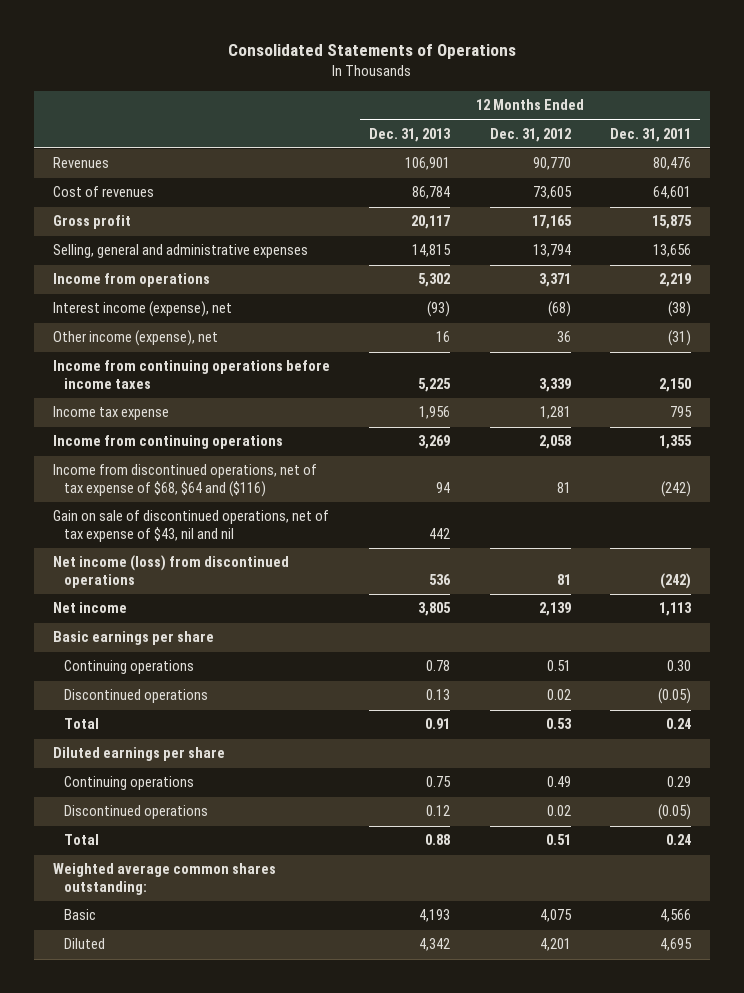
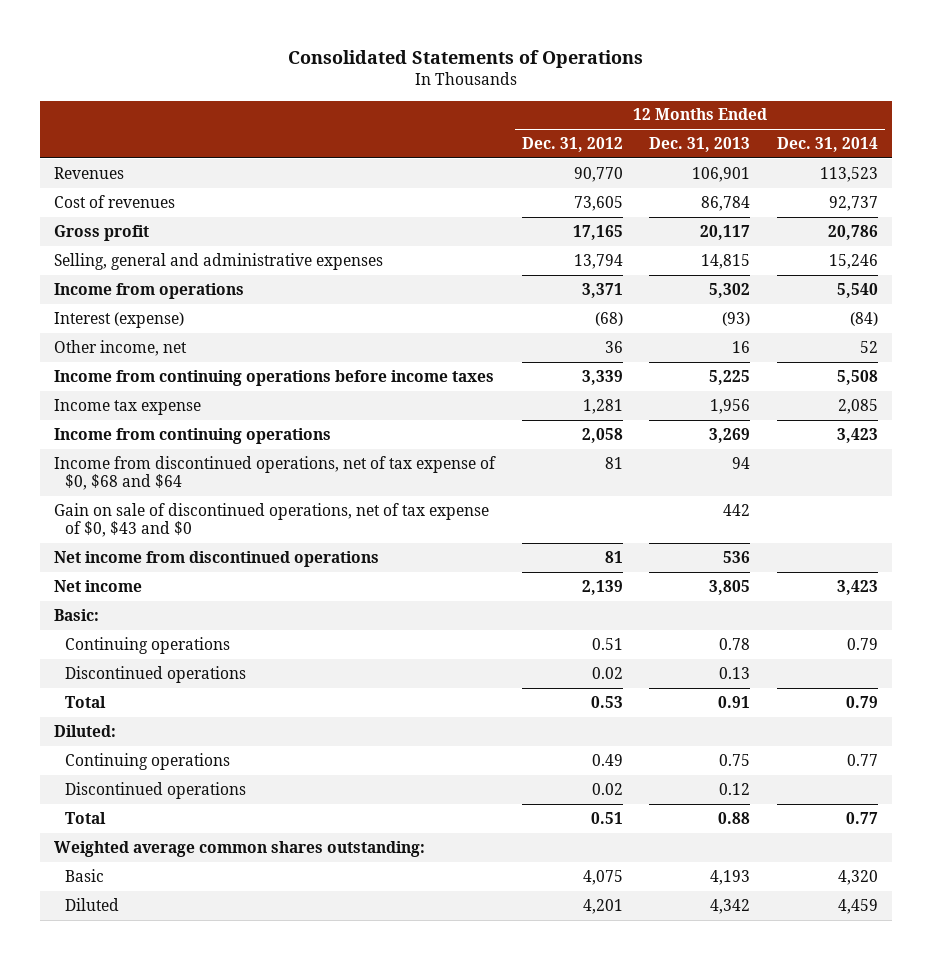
[609,127,691,142] Dec. 31, 2011 -> none
none -> [777,136,879,152] Dec. 31, 2014
[53,301,233,318] Interest income (expense), net -> [53,311,184,328] Interest (expense)
[53,330,219,347] Other income (expense), net -> [53,339,187,356] Other income, net
[53,464,318,497] Income from discontinued operations, net of tax expense of $68, $64 and ($116) -> [53,455,496,491] Income from discontinued operations, net of tax expense of $0, $68 and $64
[53,510,330,542] Gain on sale of discontinued operations, net of tax expense of $43, nil and nil -> [53,502,489,538] Gain on sale of discontinued operations, net of tax expense of $0, $43 and $0
[53,555,290,588] Net income (loss) from discontinued operations -> [53,550,379,567] Net income from discontinued operations
[53,631,215,646] Basic earnings per share -> [53,608,99,621] Basic:
[53,747,226,762] Diluted earnings per share -> [53,724,116,737] Diluted:

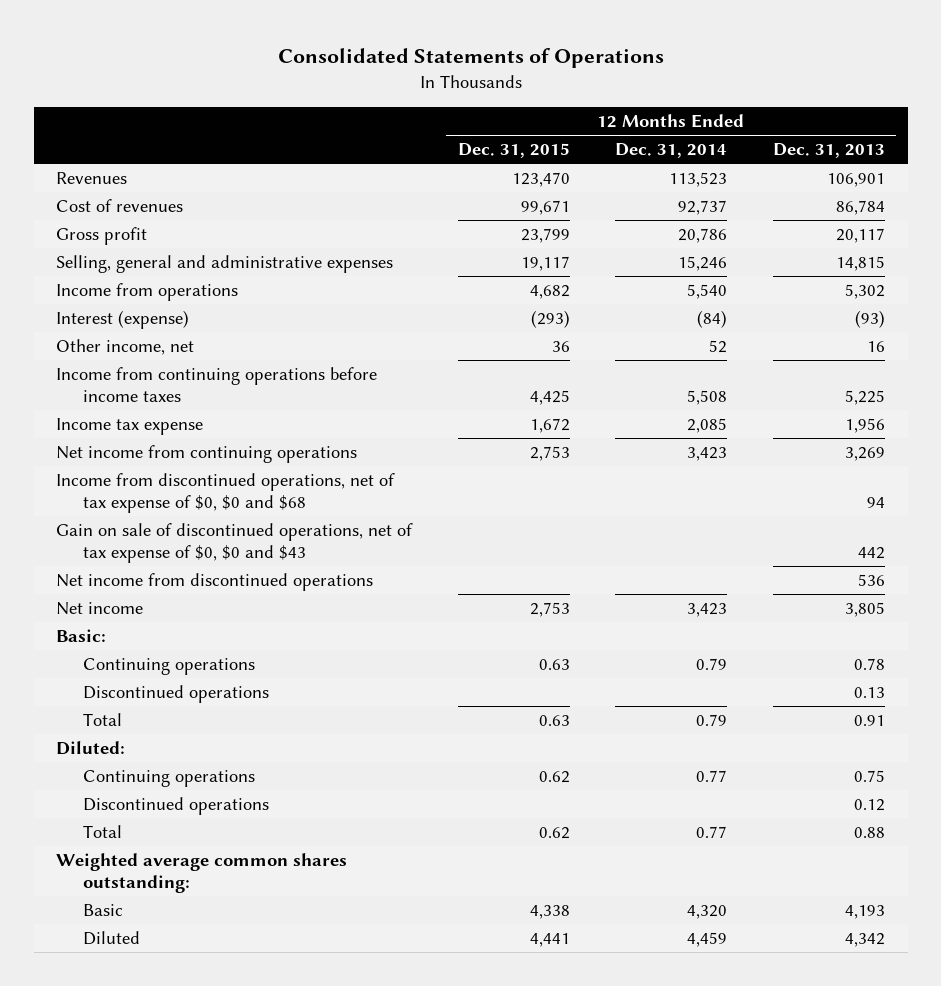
[521,136,623,152] Dec. 31, 2012 -> none
none -> [457,143,570,159] Dec. 31, 2015
[53,427,331,444] Income from continuing operations -> [56,445,358,464] Net income from continuing operations
[53,455,496,491] Income from discontinued operations, net of tax expense of $0, $68 and $64 -> [56,473,396,514] Income from discontinued operations, net of tax expense of $0, $0 and $68
[53,502,489,538] Gain on sale of discontinued operations, net of tax expense of $0, $43 and $0 -> [56,523,414,564] Gain on sale of discontinued operations, net of tax expense of $0, $0 and $43

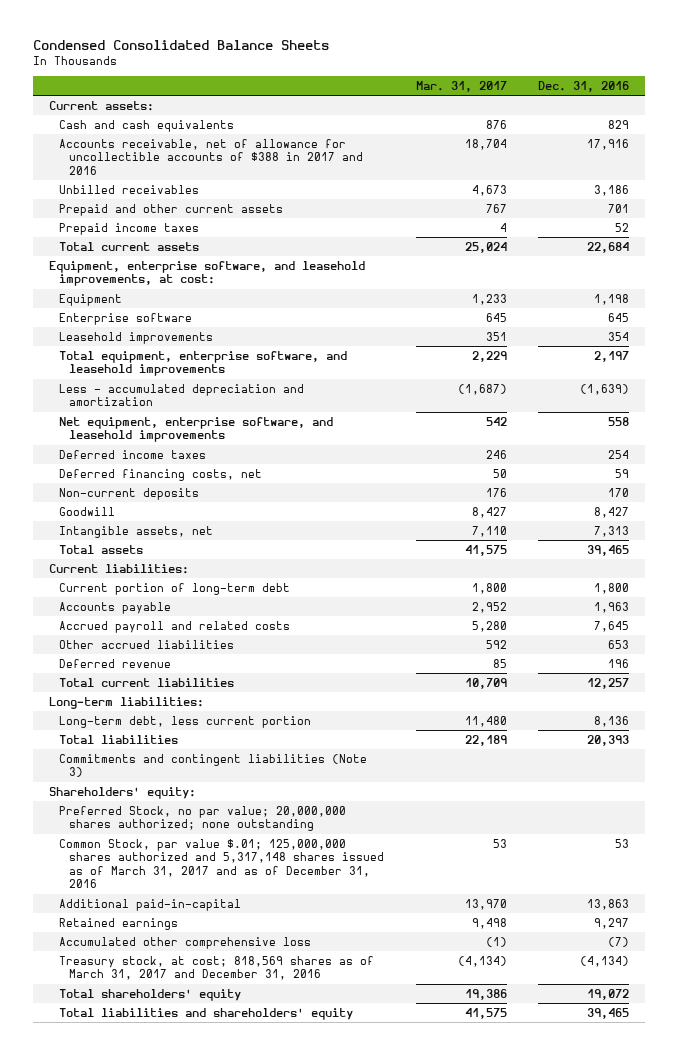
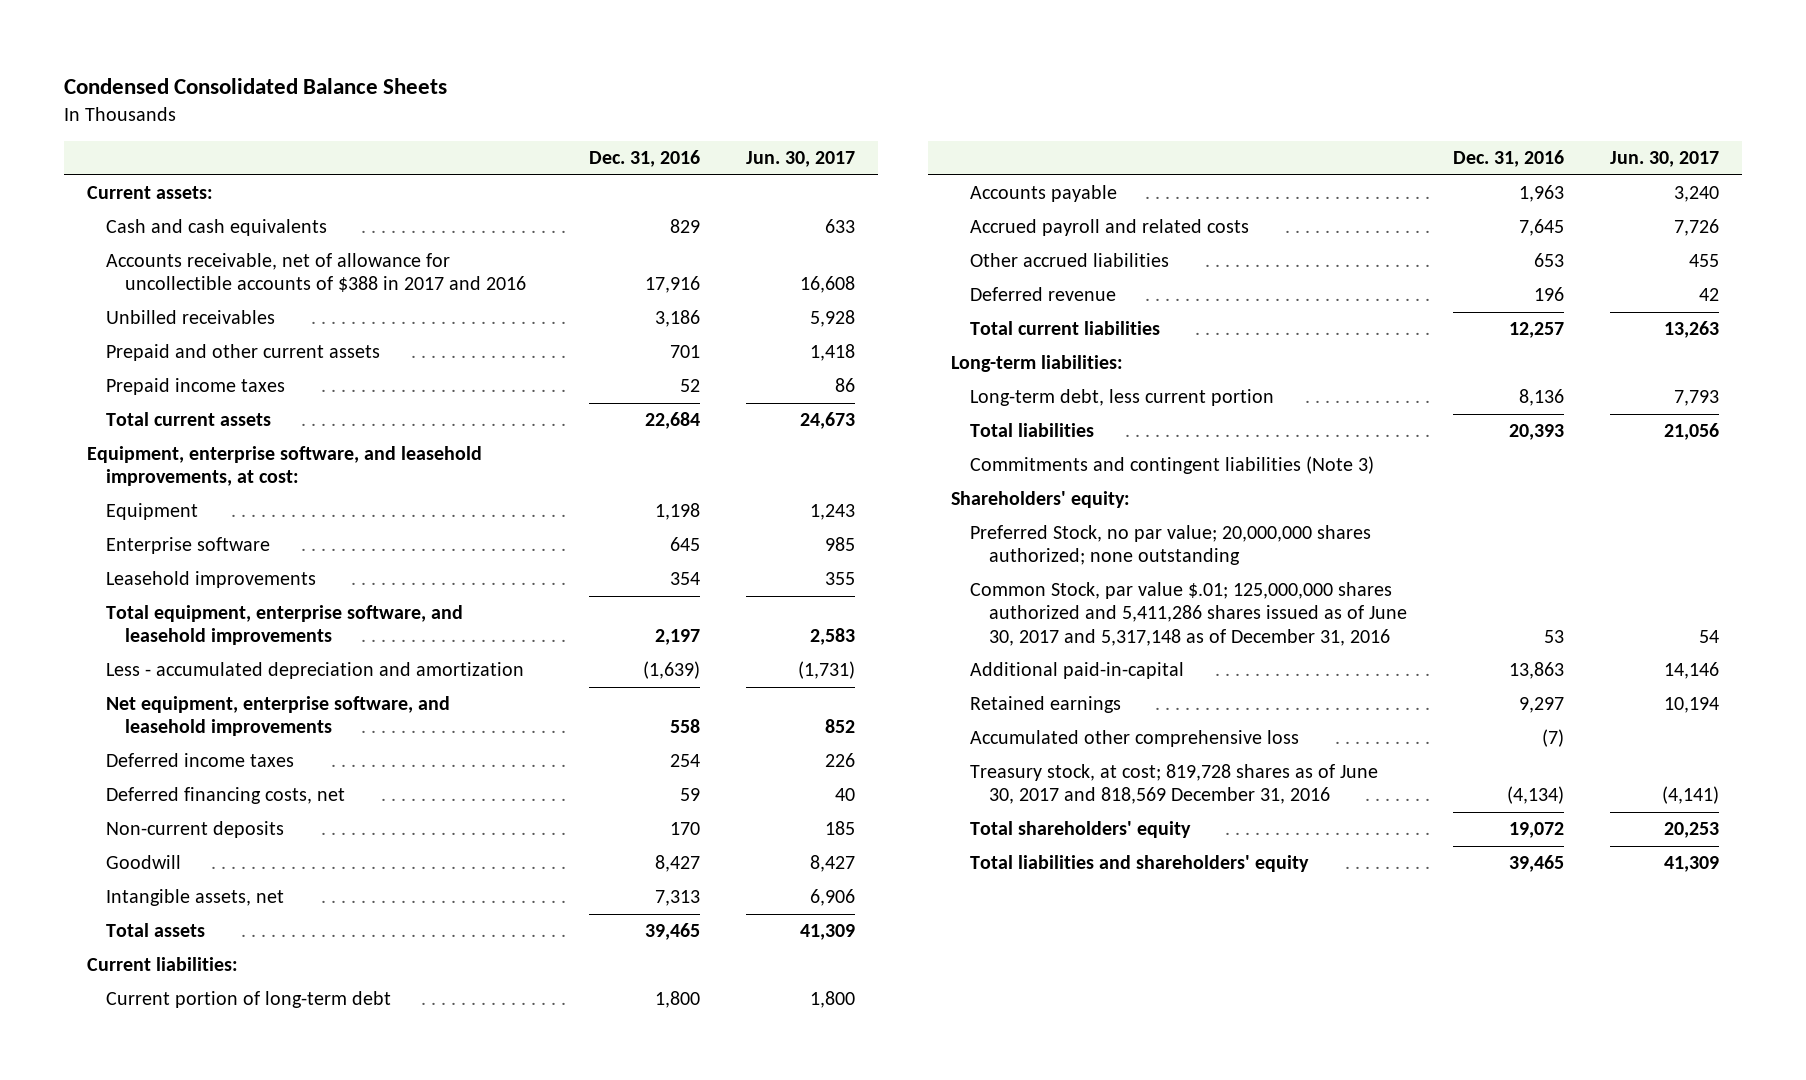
[415,81,507,93] Mar. 31, 2017 -> none
none -> [746,151,856,168] Jun. 30, 2017
[59,838,385,889] Common Stock, par value $.01; 125,000,000 shares authorized and 5,317,148 shares issued as of March 31, 2017 and as of December 31, 2016 -> [970,582,1408,646] Common Stock, par value $.01; 125,000,000 shares authorized and 5,411,286 shares issued as of June 30, 2017 and 5,317,148 as of December 31, 2016
[59,955,375,981] Treasury stock, at cost; 818,569 shares as of March 31, 2017 and December 31, 2016 -> [970,764,1379,805] Treasury stock, at cost; 819,728 shares as of June 30, 2017 and 818,569 December 31, 2016

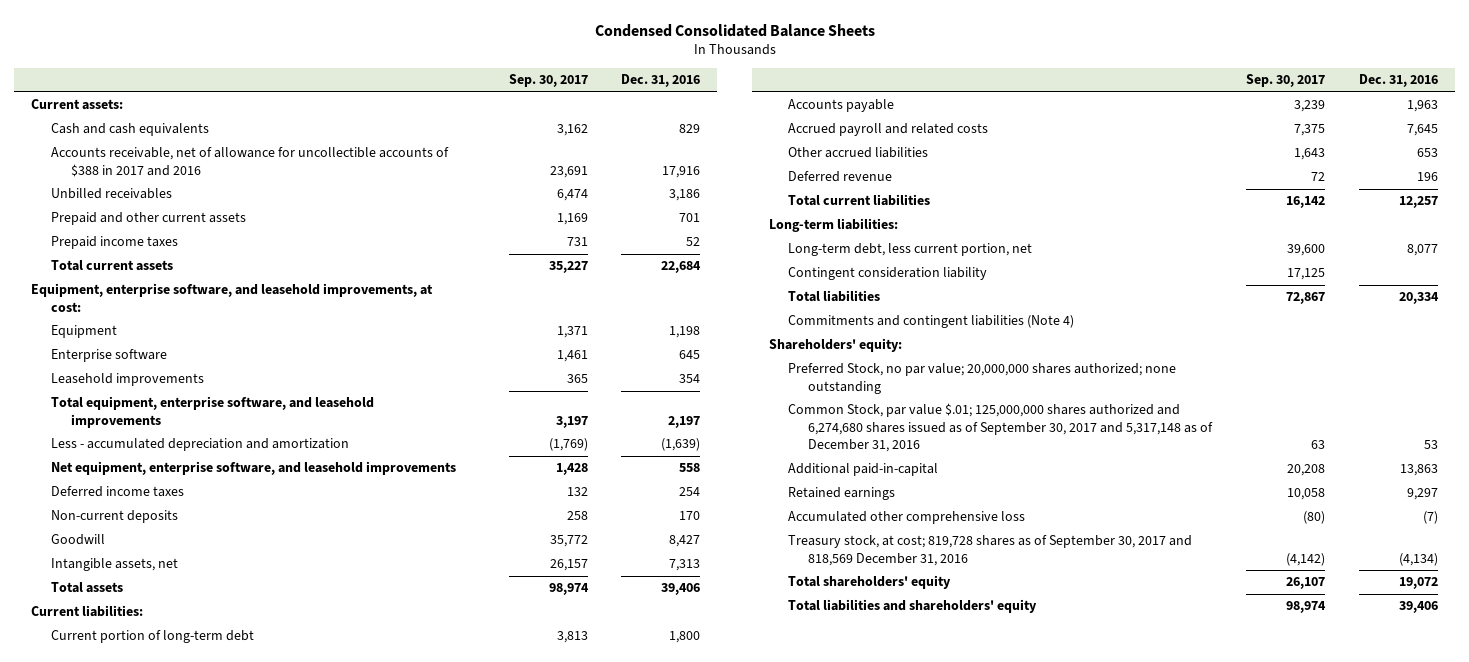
[746,151,856,168] Jun. 30, 2017 -> none
none -> [508,74,588,88] Sep. 30, 2017
[106,787,346,805] Deferred financing costs, net -> none
[645,923,701,941] 39,465 -> [661,583,701,596] 39,406
[970,389,1275,407] Long-term debt, less current portion -> [788,243,1033,257] Long-term debt, less current portion, net
[1519,389,1565,407] 8,136 -> [1406,244,1438,257] 8,077
none -> [788,267,988,281] Contingent consideration liability
[1509,424,1565,441] 20,393 -> [1398,292,1439,305] 20,334
[970,456,1375,475] Commitments and contingent liabilities (Note 3) -> [788,315,1075,329] Commitments and contingent liabilities (Note 4)
[970,582,1408,646] Common Stock, par value $.01; 125,000,000 shares authorized and 5,411,286 shares issued as of June 30, 2017 and 5,317,148 as of December 31, 2016 -> [788,403,1214,453] Common Stock, par value $.01; 125,000,000 shares authorized and 6,274,680 shares issued as of September 30, 2017 and 5,317,148 as of December 31, 2016
[970,764,1379,805] Treasury stock, at cost; 819,728 shares as of June 30, 2017 and 818,569 December 31, 2016 -> [788,535,1193,566] Treasury stock, at cost; 819,728 shares as of September 30, 2017 and 818,569 December 31, 2016
[1509,855,1565,873] 39,465 -> [1398,601,1438,614] 39,406

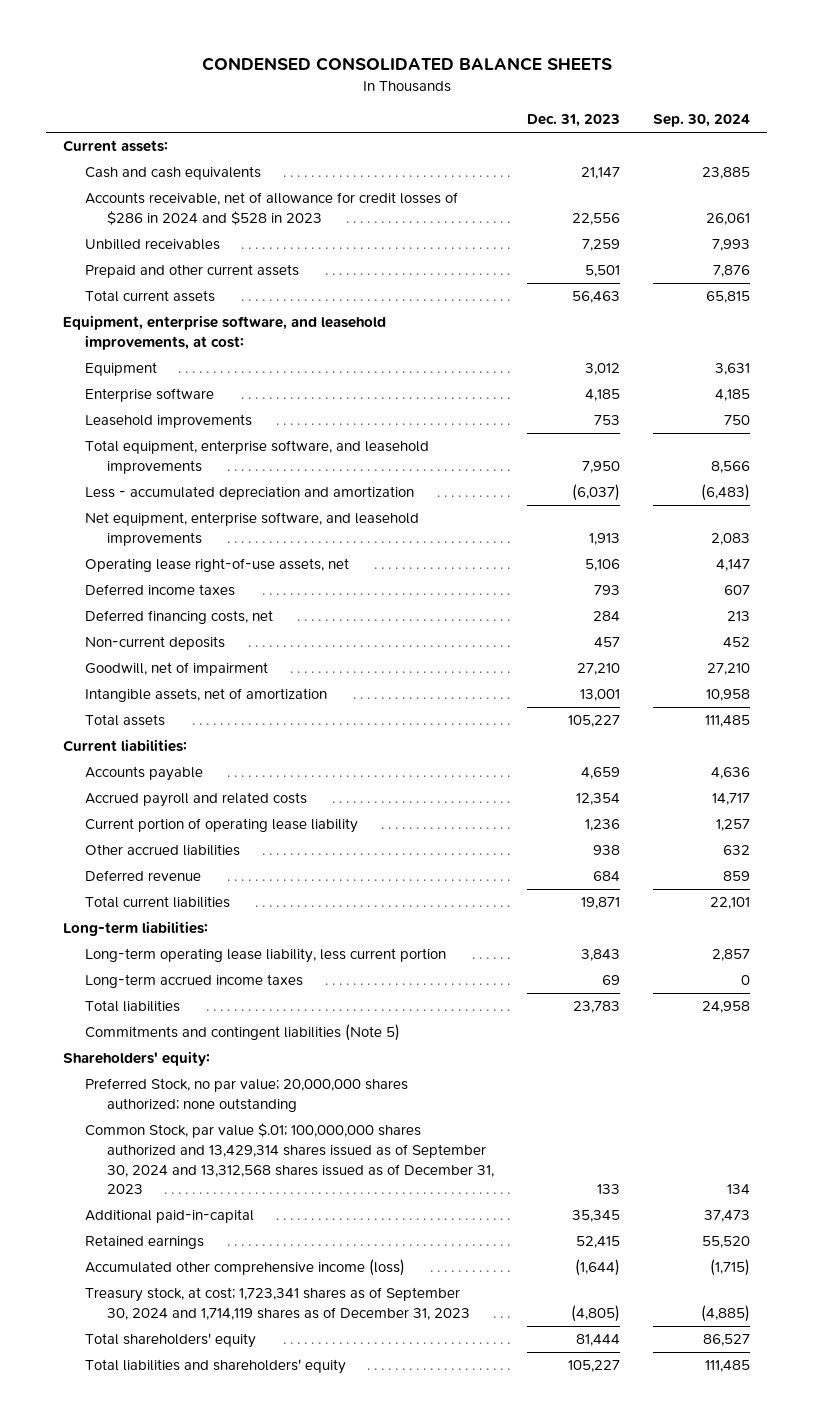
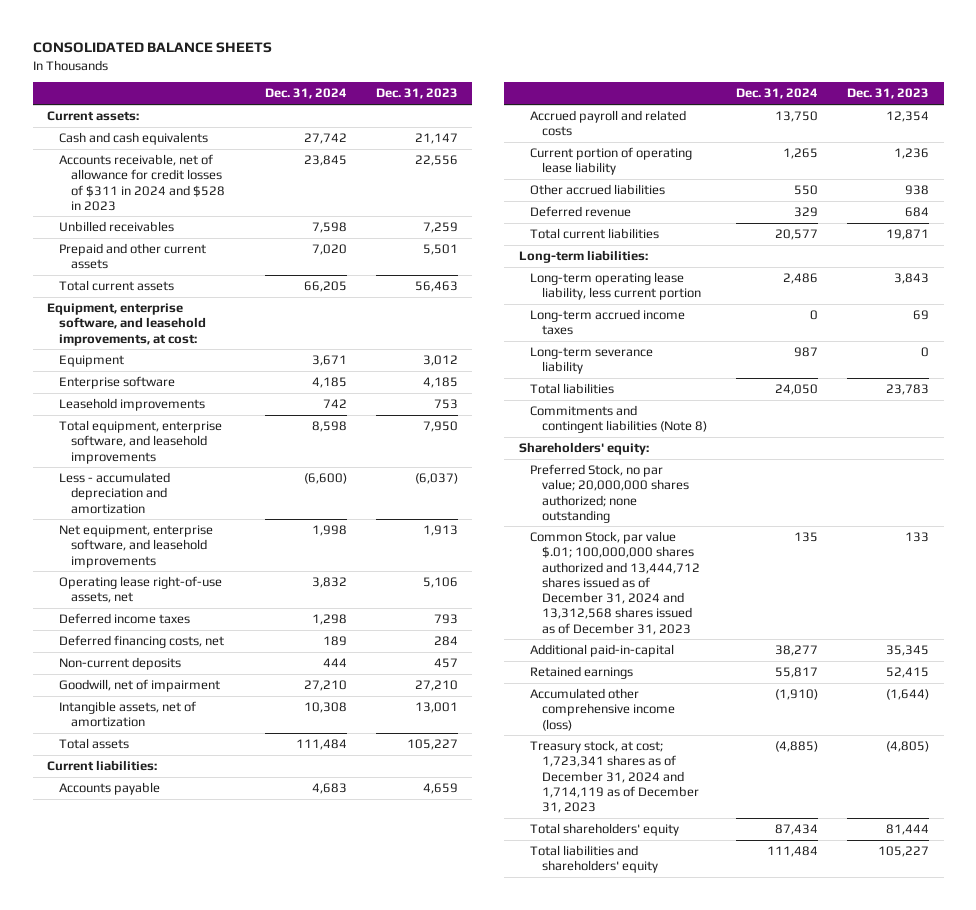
[201,57,612,72] CONDENSED CONSOLIDATED BALANCE SHEETS -> [32,42,272,54] CONSOLIDATED BALANCE SHEETS
[653,114,751,128] Sep. 30, 2024 -> none
none -> [264,88,347,100] Dec. 31, 2024
[84,192,458,226] Accounts receivable, net of allowance for credit losses of $286 in 2024 and $528 in 2023 -> [58,154,225,211] Accounts receivable, net of allowance for credit losses of $311 in 2024 and $528 in 2023
none -> [530,347,654,375] Long-term severance liability
[84,1024,400,1042] Commitments and contingent liabilities (Note 5) -> [530,405,707,434] Commitments and contingent liabilities (Note 8)
[84,1123,494,1195] Common Stock, par value $.01; 100,000,000 shares authorized and 13,429,314 shares issued as of September 30, 2024 and 13,312,568 shares issued as of December 31, 2023 -> [530,531,700,635] Common Stock, par value $.01; 100,000,000 shares authorized and 13,444,712 shares issued as of December 31, 2024 and 13,312,568 shares issued as of December 31, 2023
[84,1287,470,1321] Treasury stock, at cost; 1,723,341 shares as of September 30, 2024 and 1,714,119 shares as of December 31, 2023 -> [530,740,699,814] Treasury stock, at cost; 1,723,341 shares as of December 31, 2024 and 1,714,119 as of December 31, 2023

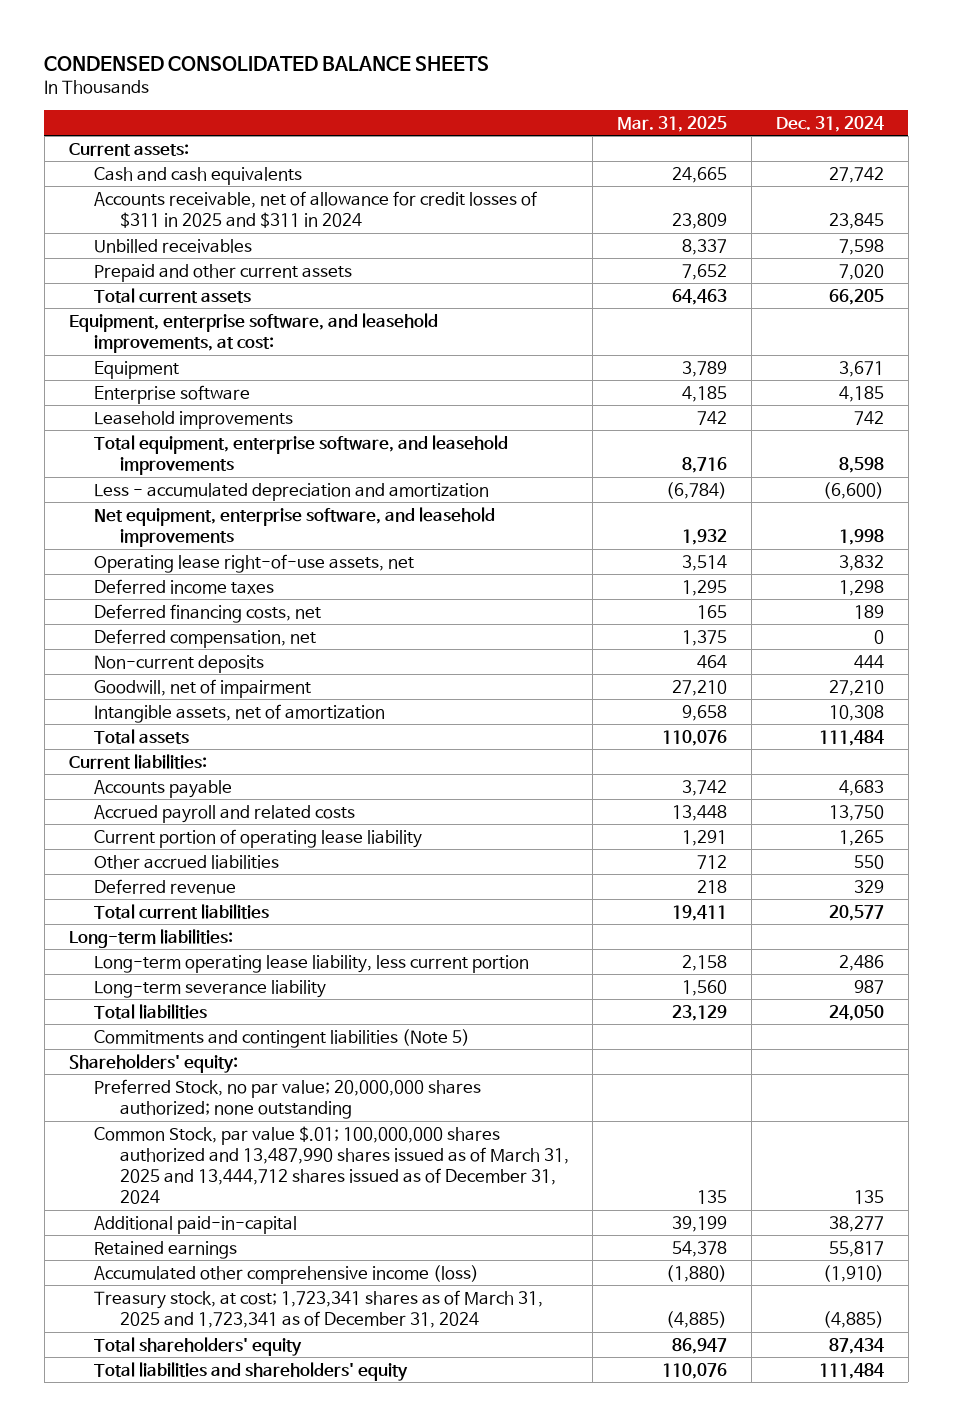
[32,42,272,54] CONSOLIDATED BALANCE SHEETS -> [44,55,490,71] CONDENSED CONSOLIDATED BALANCE SHEETS
[375,88,458,100] Dec. 31, 2023 -> none
none -> [617,115,728,132] Mar. 31, 2025
[58,154,225,211] Accounts receivable, net of allowance for credit losses of $311 in 2024 and $528 in 2023 -> [94,190,538,228] Accounts receivable, net of allowance for credit losses of $311 in 2025 and $311 in 2024
none -> [94,628,317,648] Deferred compensation, net
[530,309,686,336] Long-term accrued income taxes -> none
[530,405,707,434] Commitments and contingent liabilities (Note 8) -> [94,1028,471,1048] Commitments and contingent liabilities (Note 5)
[530,531,700,635] Common Stock, par value $.01; 100,000,000 shares authorized and 13,444,712 shares issued as of December 31, 2024 and 13,312,568 shares issued as of December 31, 2023 -> [94,1125,569,1205] Common Stock, par value $.01; 100,000,000 shares authorized and 13,487,990 shares issued as of March 31, 2025 and 13,444,712 shares issued as of December 31, 2024
[530,740,699,814] Treasury stock, at cost; 1,723,341 shares as of December 31, 2024 and 1,714,119 as of December 31, 2023 -> [94,1289,544,1328] Treasury stock, at cost; 1,723,341 shares as of March 31, 2025 and 1,723,341 as of December 31, 2024

